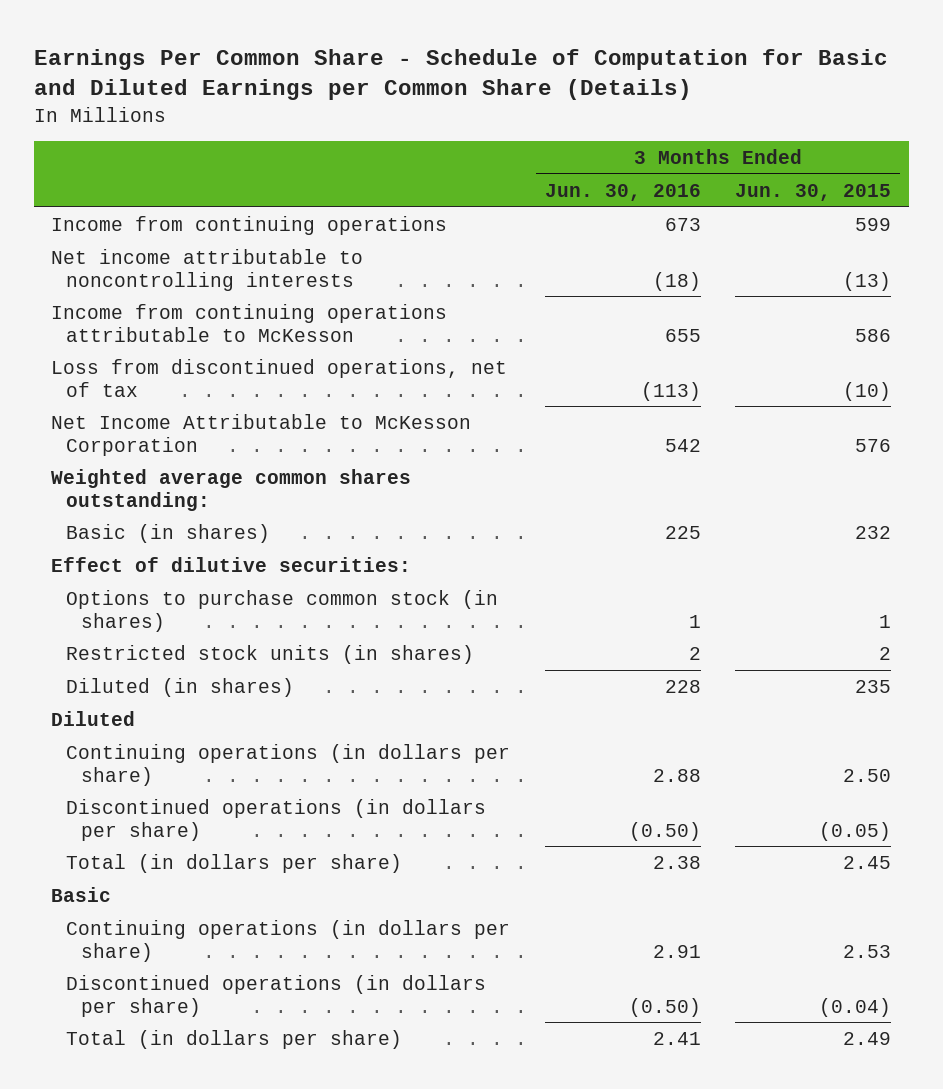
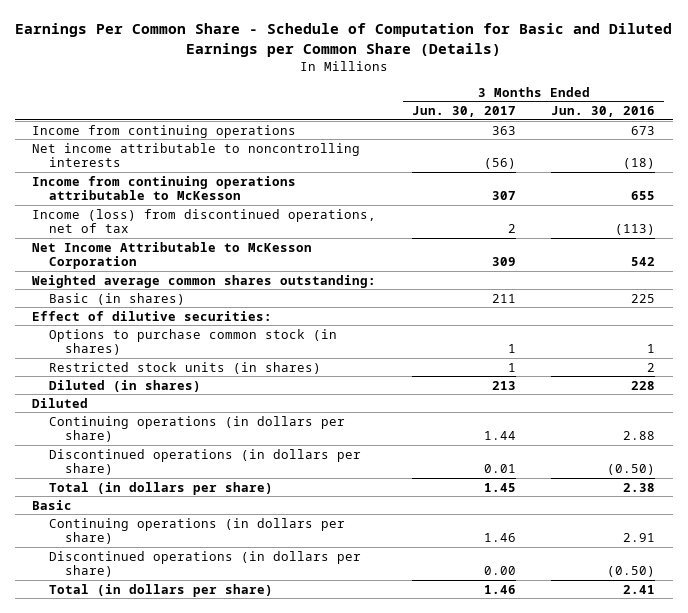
[735,183,892,201] Jun. 30, 2015 -> none
none -> [411,106,516,118] Jun. 30, 2017
[51,358,508,397] Loss from discontinued operations, net of tax -> [32,208,377,234] Income (loss) from discontinued operations, net of tax

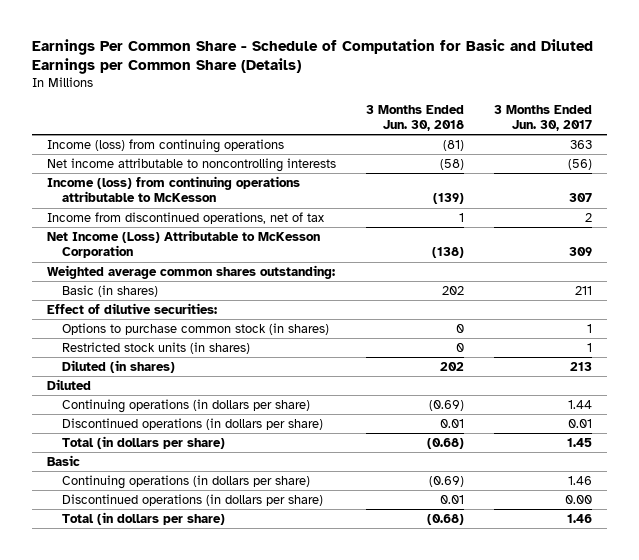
[551,106,656,118] Jun. 30, 2016 -> none
none -> [365,104,464,132] 3 Months Ended Jun. 30, 2018
[32,124,297,138] Income from continuing operations -> [46,138,284,153] Income (loss) from continuing operations
[32,175,297,201] Income from continuing operations attributable to McKesson -> [46,175,300,203] Income (loss) from continuing operations attributable to McKesson
[32,208,377,234] Income (loss) from discontinued operations, net of tax -> [46,211,324,224] Income from discontinued operations, net of tax
[32,241,313,270] Net Income Attributable to McKesson Corporation -> [46,229,320,259] Net Income (Loss) Attributable to McKesson Corporation

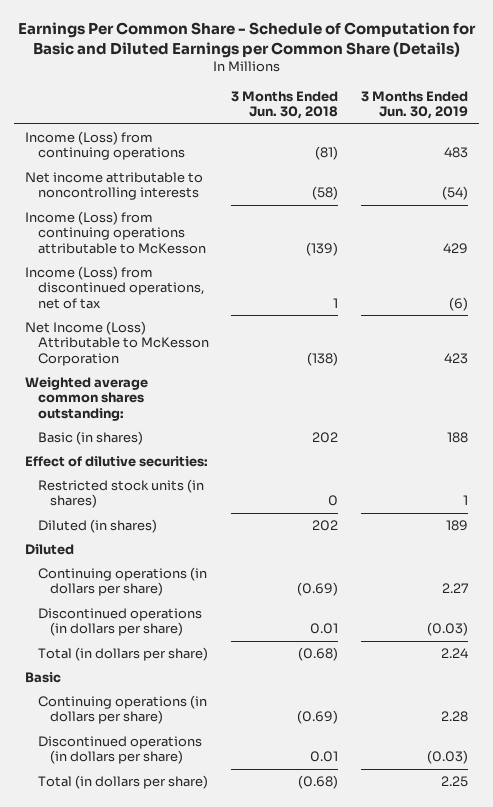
[493,104,592,132] 3 Months Ended Jun. 30, 2017 -> none
none -> [360,90,468,120] 3 Months Ended Jun. 30, 2019
[46,138,284,153] Income (loss) from continuing operations -> [25,130,185,161] Income (Loss) from continuing operations
[46,175,300,203] Income (loss) from continuing operations attributable to McKesson -> [25,210,206,254] Income (Loss) from continuing operations attributable to McKesson
[46,211,324,224] Income from discontinued operations, net of tax -> [25,265,204,309] Income (Loss) from discontinued operations, net of tax
[61,322,329,335] Options to purchase common stock (in shares) -> none

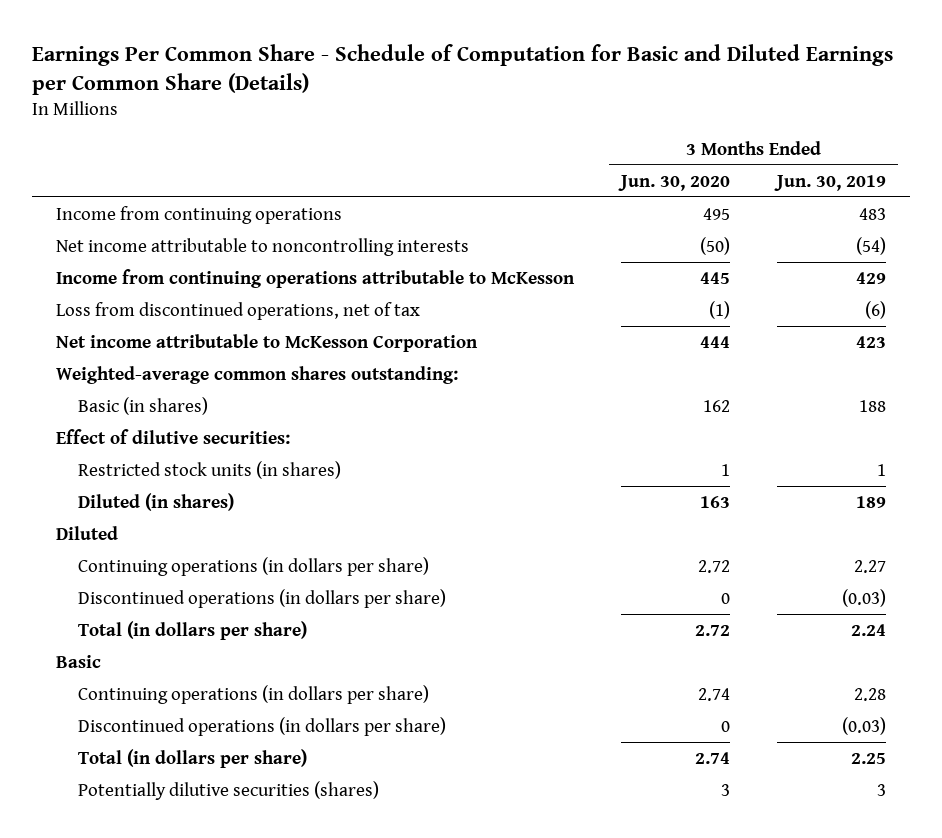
[231,90,339,120] 3 Months Ended Jun. 30, 2018 -> none
none -> [617,174,730,191] Jun. 30, 2020
[25,130,185,161] Income (Loss) from continuing operations -> [55,205,342,224] Income from continuing operations
[25,210,206,254] Income (Loss) from continuing operations attributable to McKesson -> [55,268,575,288] Income from continuing operations attributable to McKesson
[25,265,204,309] Income (Loss) from discontinued operations, net of tax -> [55,301,420,320] Loss from discontinued operations, net of tax
[25,320,209,366] Net Income (Loss) Attributable to McKesson Corporation -> [55,333,478,352] Net income attributable to McKesson Corporation
[25,376,149,421] Weighted average common shares outstanding: -> [55,365,458,384] Weighted-average common shares outstanding:
none -> [77,780,379,800] Potentially dilutive securities (shares)

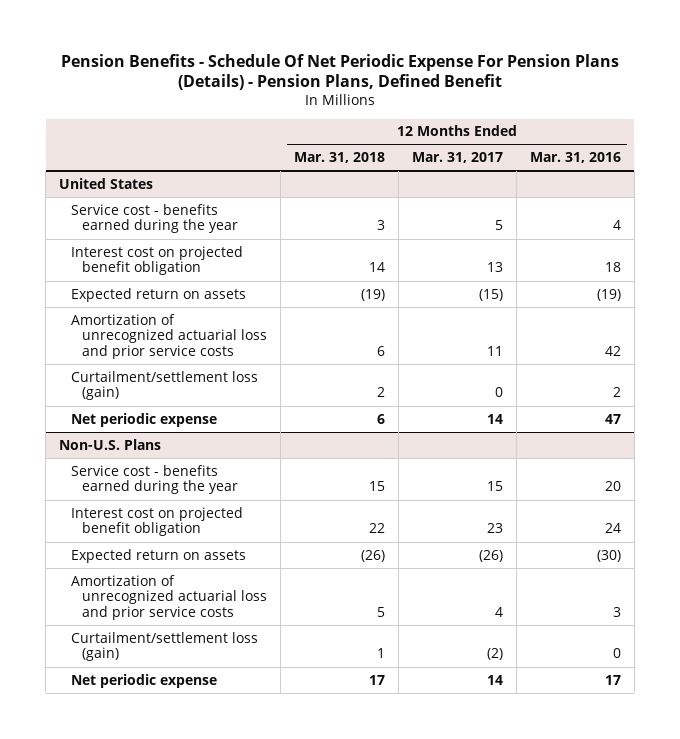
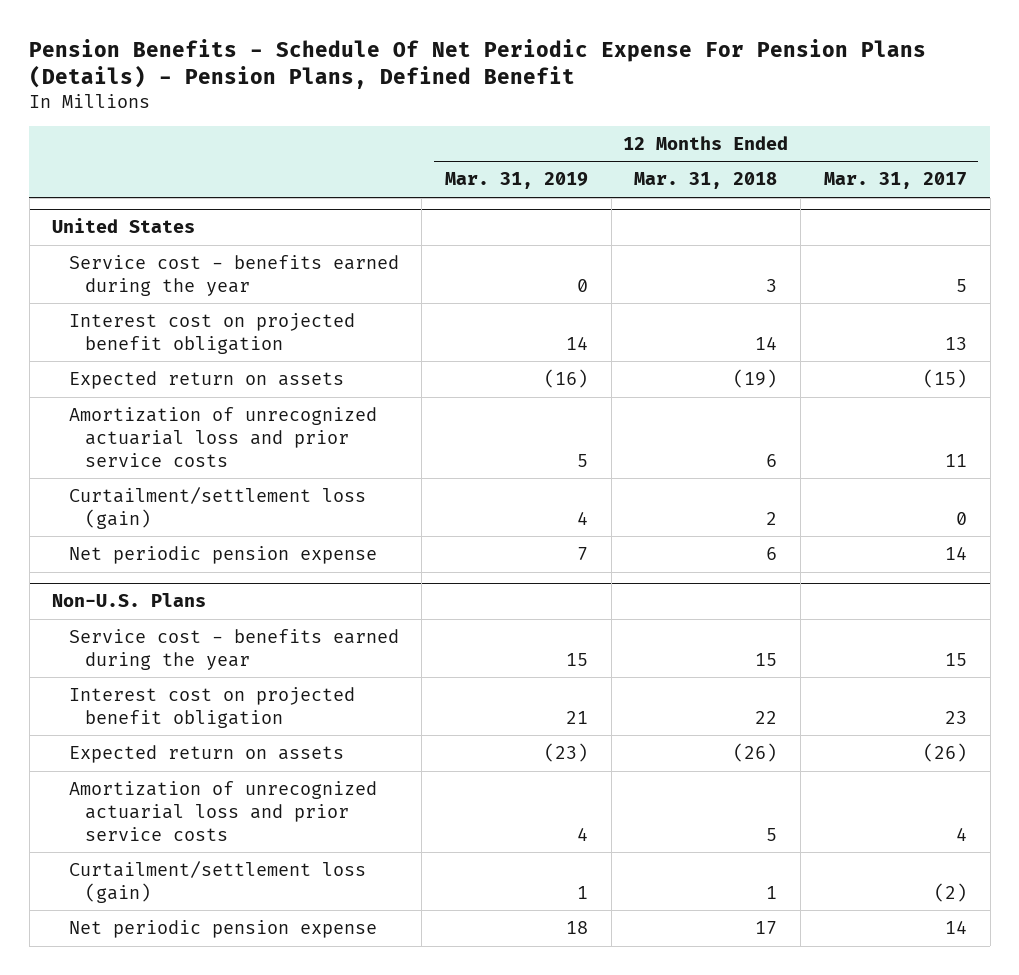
[529,151,621,163] Mar. 31, 2016 -> none
none -> [445,172,589,190] Mar. 31, 2019
[70,412,217,427] Net periodic expense -> [68,545,377,564] Net periodic pension expense
[70,673,217,688] Net periodic expense -> [68,919,377,938] Net periodic pension expense

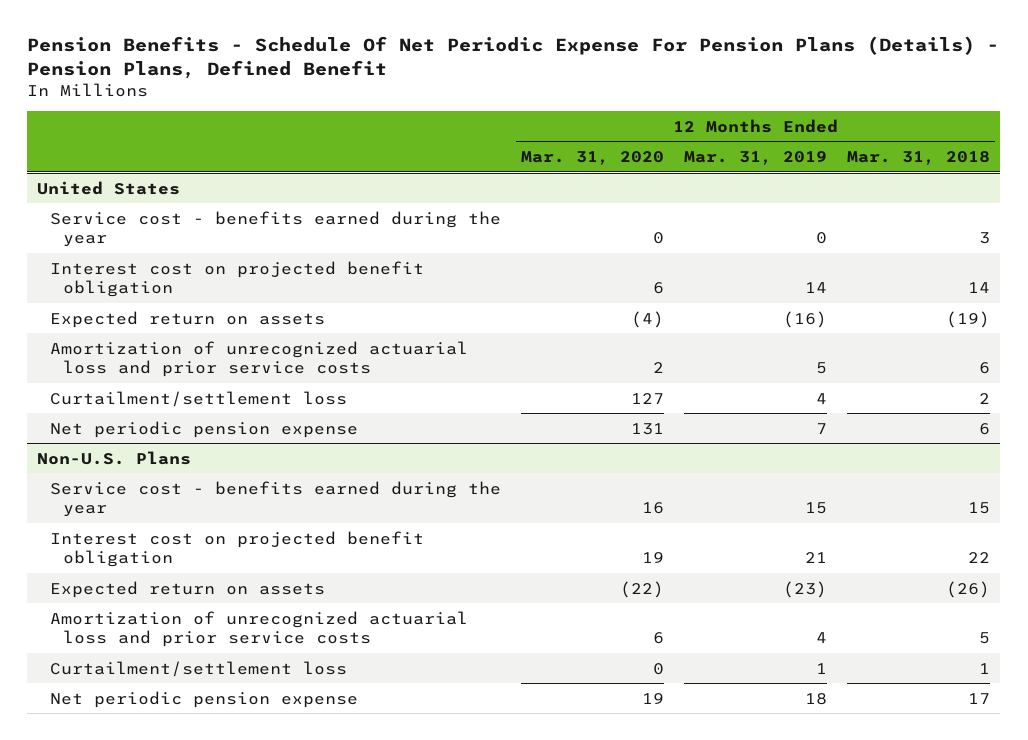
[823,172,967,190] Mar. 31, 2017 -> none
none -> [521,151,665,166] Mar. 31, 2020
[68,486,366,529] Curtailment/settlement loss (gain) -> [49,390,347,407] Curtailment/settlement loss
[68,860,366,903] Curtailment/settlement loss (gain) -> [49,660,347,677] Curtailment/settlement loss

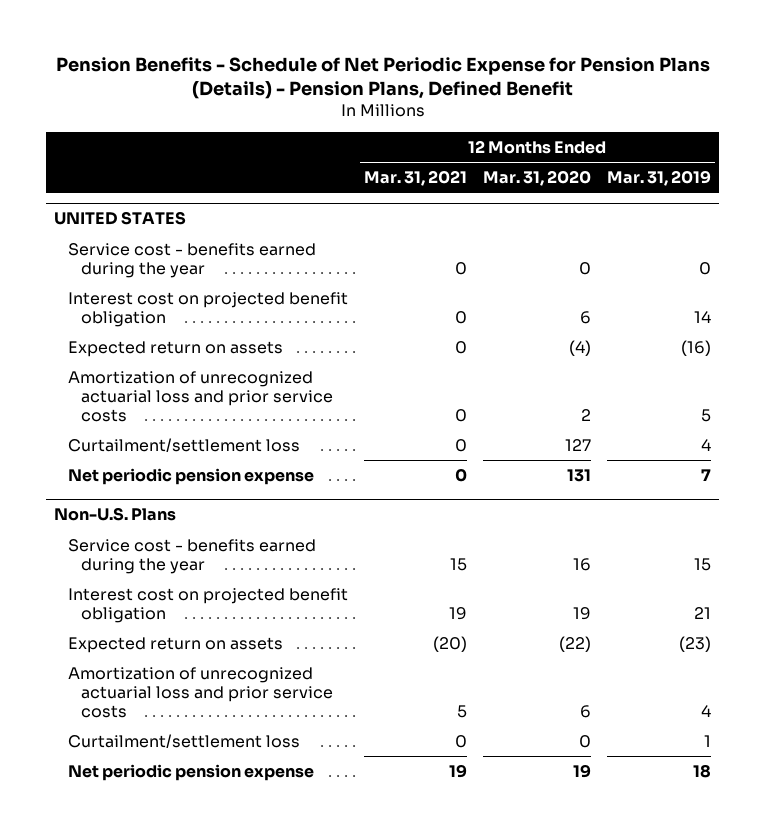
[27,35,1000,79] Pension Benefits - Schedule Of Net Periodic Expense For Pension Plans (Details) - Pension Plans, Defined Benefit -> [55,56,710,100] Pension Benefits - Schedule of Net Periodic Expense for Pension Plans (Details) - Pension Plans, Defined Benefit
[847,151,991,166] Mar. 31, 2018 -> none
none -> [363,170,467,187] Mar. 31, 2021
[37,180,181,195] United States -> [54,211,187,226] UNITED STATES

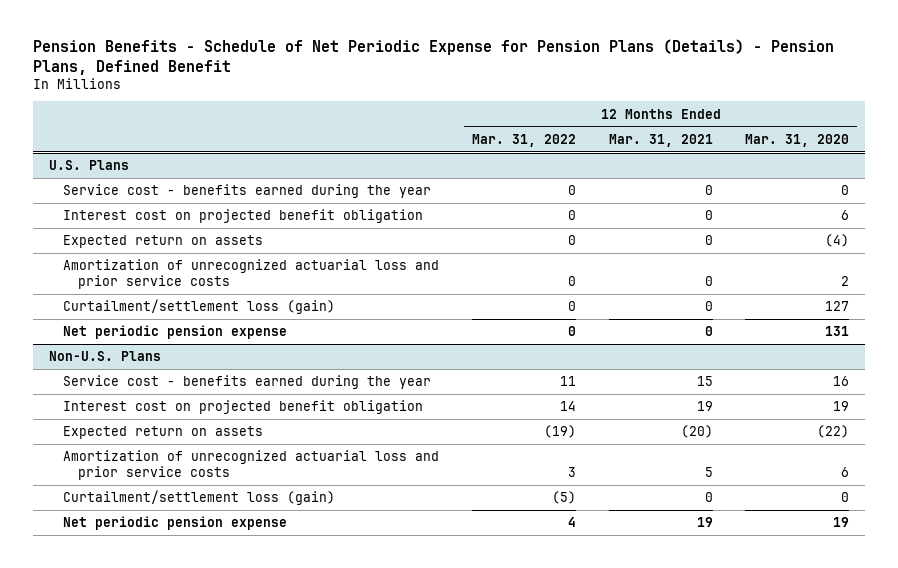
[606,170,711,187] Mar. 31, 2019 -> none
none -> [471,133,576,147] Mar. 31, 2022
[54,211,187,226] UNITED STATES -> none
none -> [49,160,130,171] U.S. Plans
[67,437,300,452] Curtailment/settlement loss -> [63,299,336,315] Curtailment/settlement loss (gain)
[67,733,300,748] Curtailment/settlement loss -> [63,490,336,506] Curtailment/settlement loss (gain)

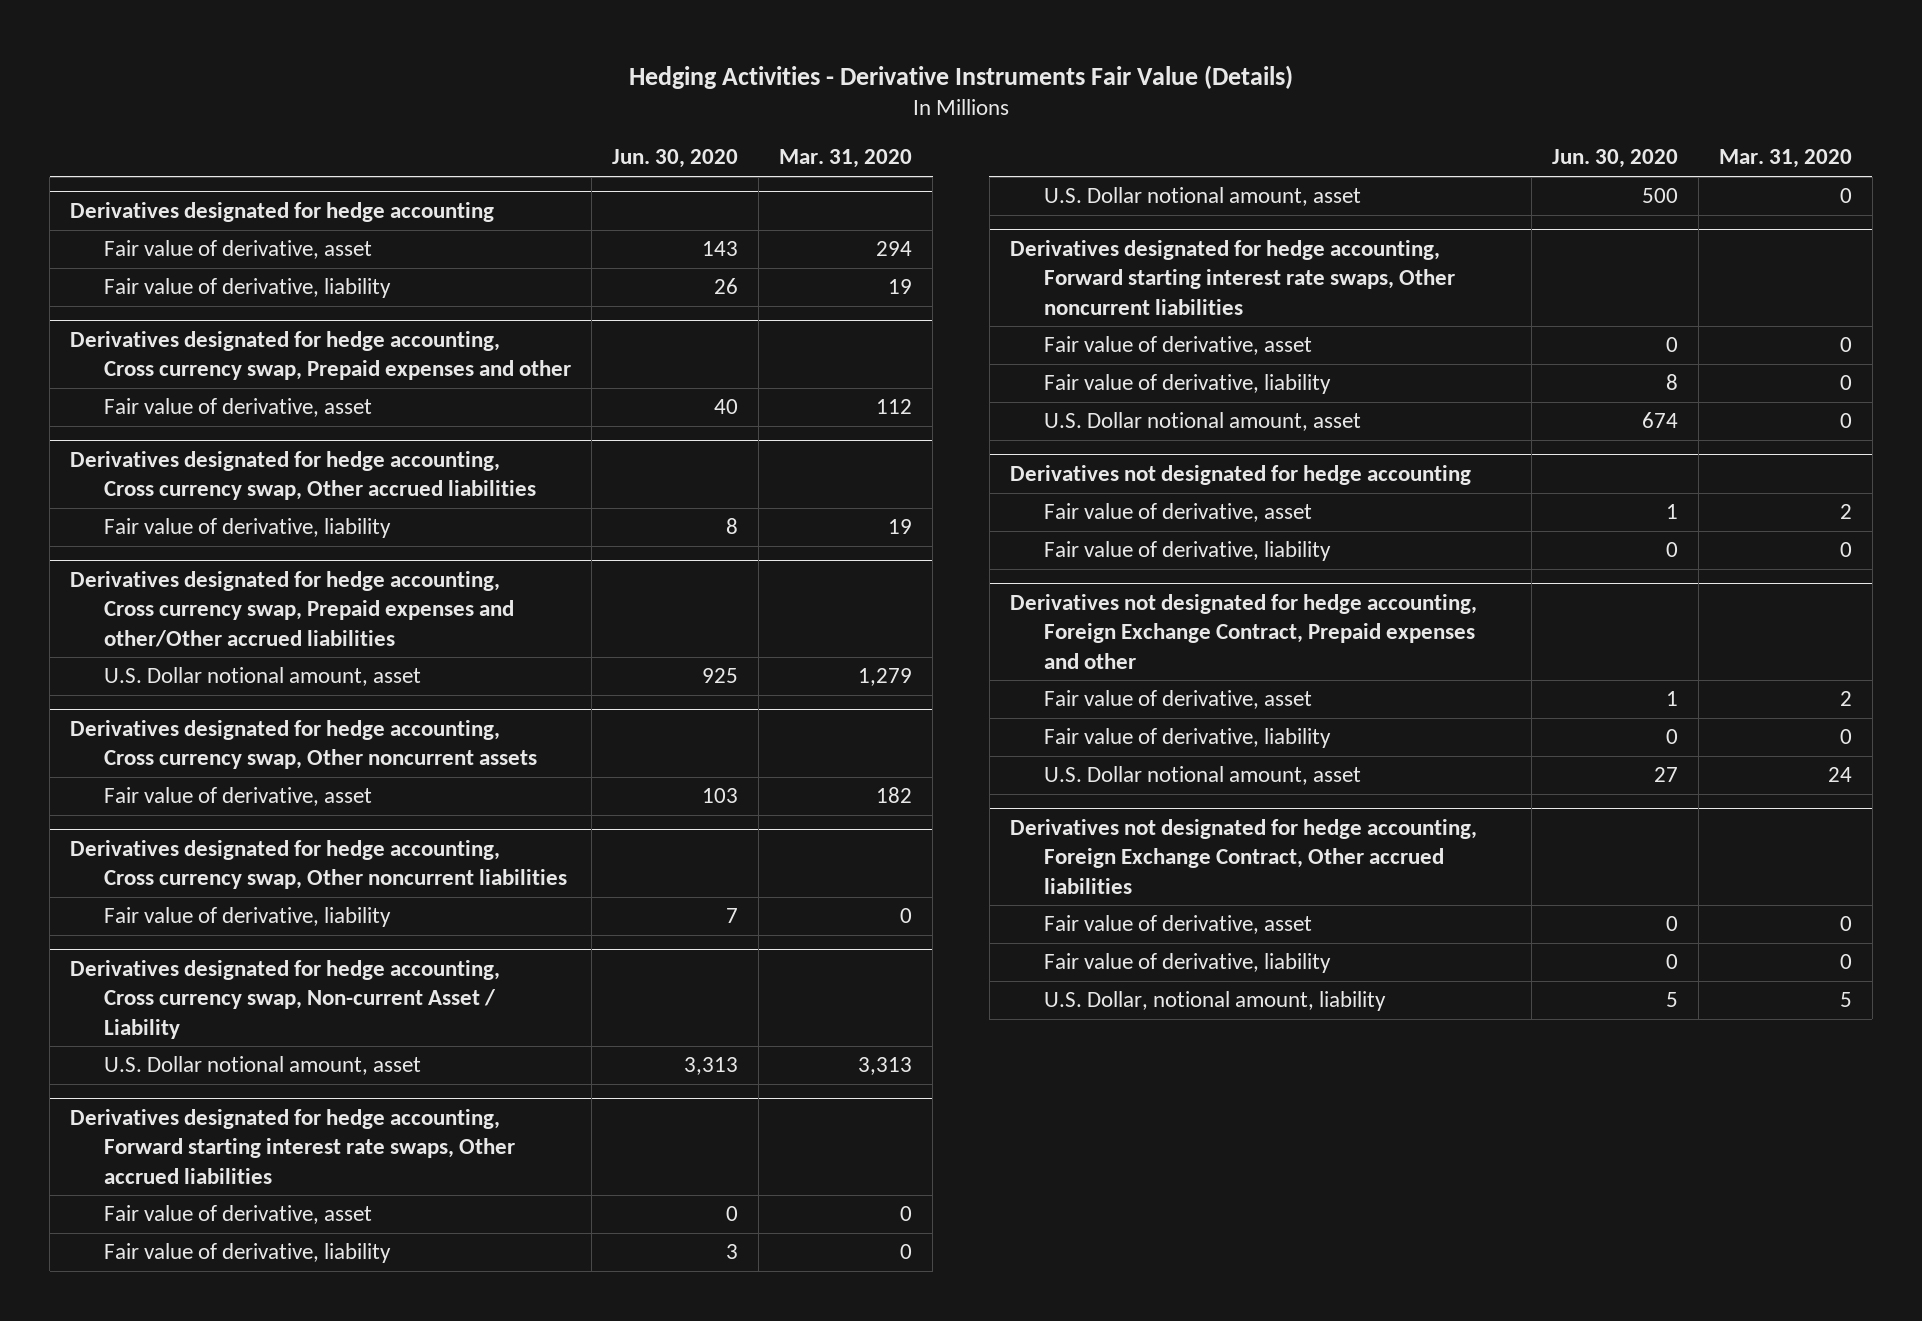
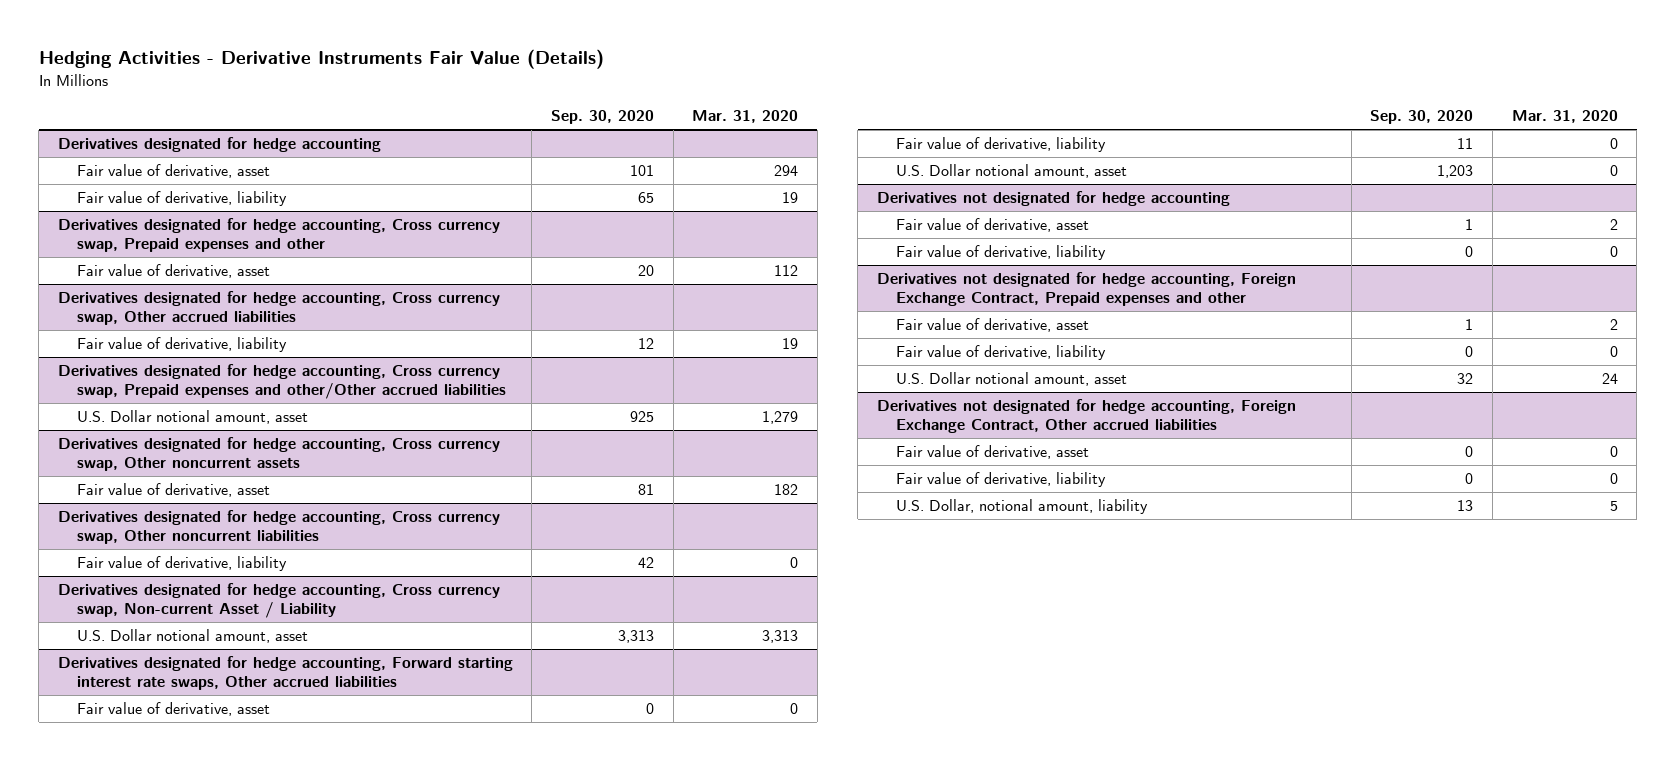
[612,149,739,169] Jun. 30, 2020 -> none
none -> [551,110,655,125] Sep. 30, 2020
[1009,240,1455,315] Derivatives designated for hedge accounting, Forward starting interest rate swaps, Other noncurrent liabilities -> none
[1043,336,1312,356] Fair value of derivative, asset -> none
[1043,374,1331,395] Fair value of derivative, liability -> none
[1043,412,1361,432] U.S. Dollar notional amount, asset -> none

